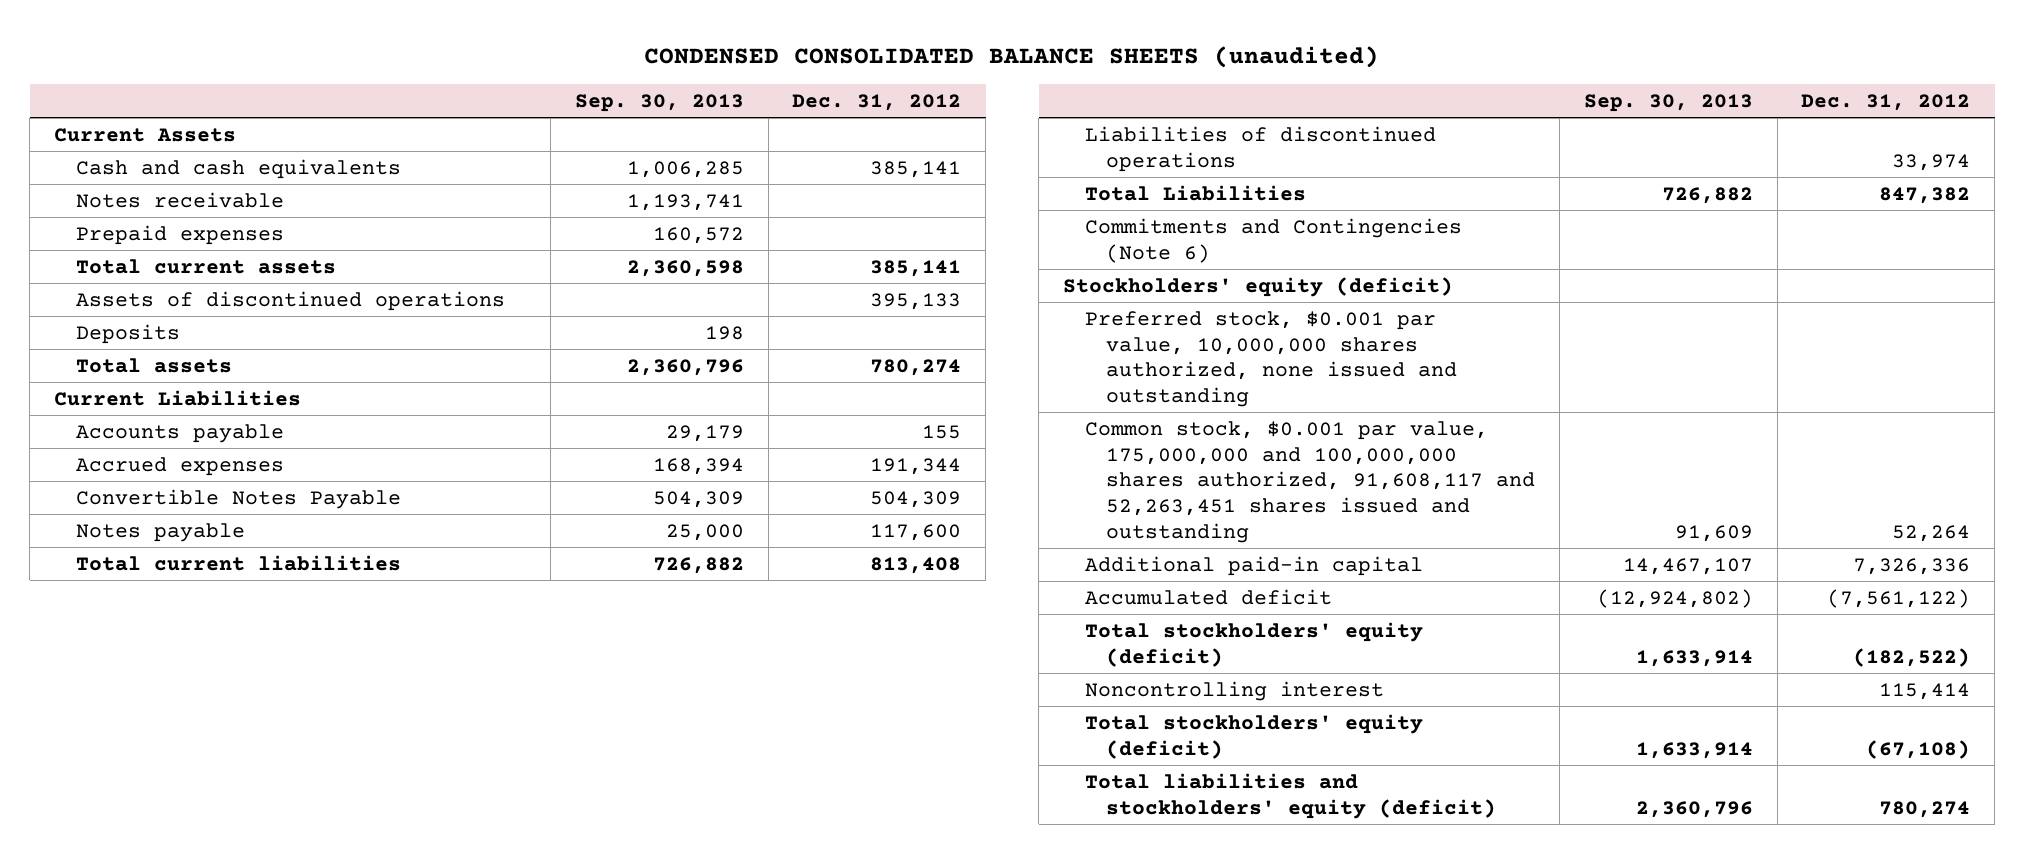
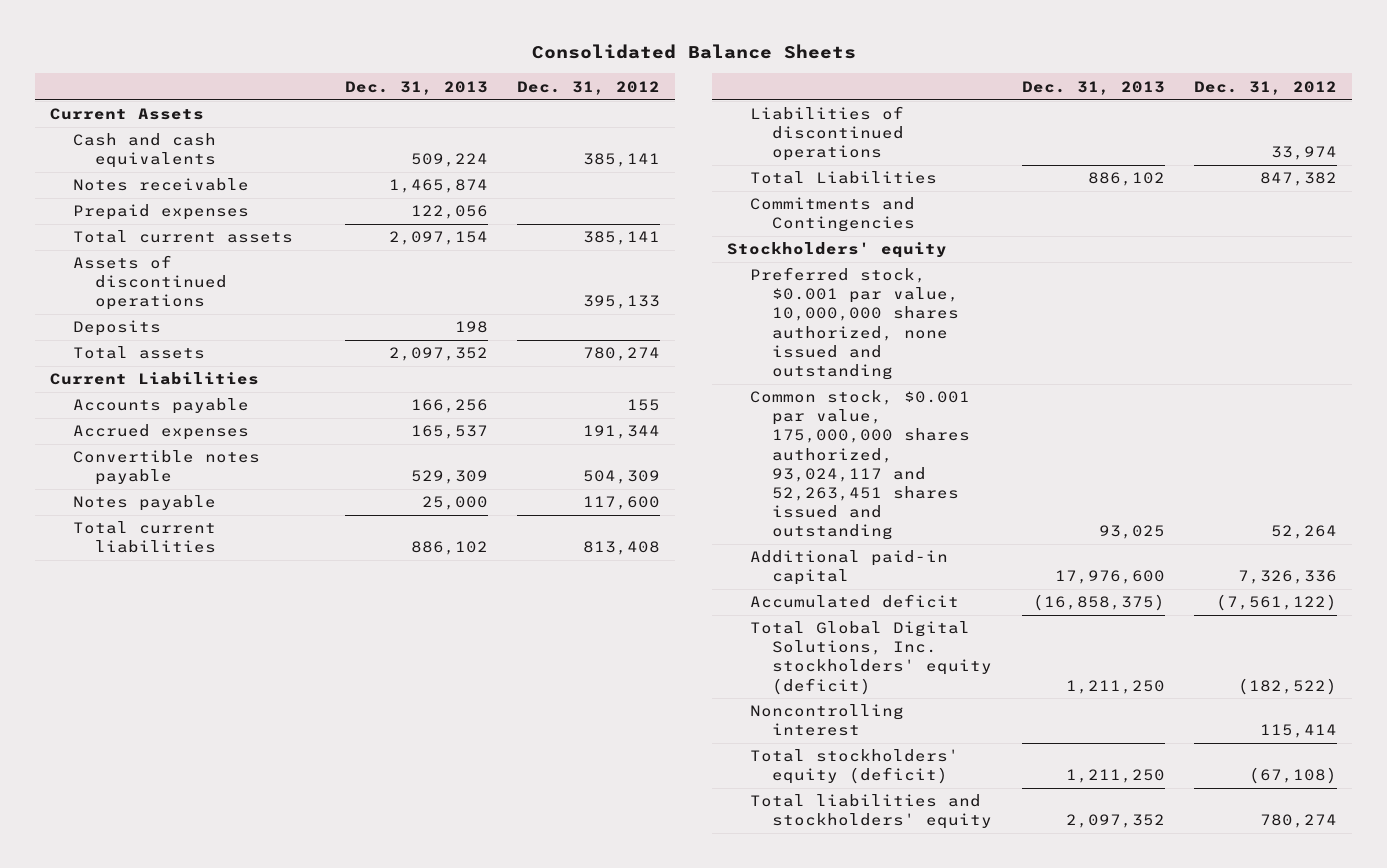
[644,45,1380,68] CONDENSED CONSOLIDATED BALANCE SHEETS (unaudited) -> [531,44,856,60] Consolidated Balance Sheets
[574,93,744,112] Sep. 30, 2013 -> none
none -> [344,80,488,95] Dec. 31, 2013
[75,488,401,509] Convertible Notes Payable -> [72,450,260,486] Convertible notes payable
[1084,217,1462,263] Commitments and Contingencies (Note 6) -> [749,197,916,233] Commitments and Contingencies
[1063,276,1454,297] Stockholders' equity (deficit) -> [727,242,948,259] Stockholders' equity
[1084,420,1536,543] Common stock, $0.001 par value, 175,000,000 and 100,000,000 shares authorized, 91,608,117 and 52,263,451 shares issued and outstanding -> [749,390,971,540] Common stock, $0.001 par value, 175,000,000 shares authorized, 93,024,117 and 52,263,451 shares issued and outstanding
[1084,621,1423,667] Total stockholders' equity (deficit) -> [749,621,993,695] Total Global Digital Solutions, Inc. stockholders' equity (deficit)
[1084,772,1497,819] Total liabilities and stockholders' equity (deficit) -> [749,794,993,830] Total liabilities and stockholders' equity

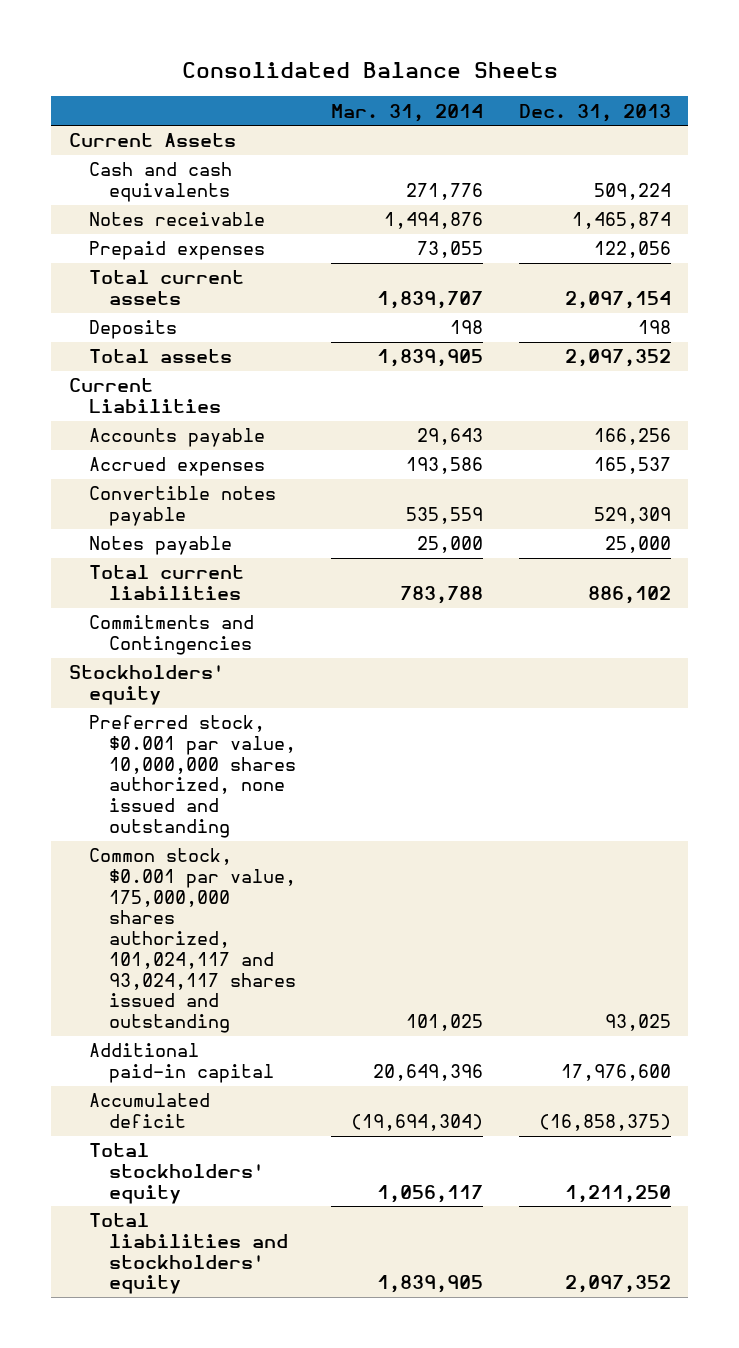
[517,80,661,95] Dec. 31, 2012 -> none
none -> [331,103,484,122] Mar. 31, 2014
[72,255,228,311] Assets of discontinued operations -> none
[749,106,905,162] Liabilities of discontinued operations -> none
[749,171,937,185] Total Liabilities -> none
[749,390,971,540] Common stock, $0.001 par value, 175,000,000 shares authorized, 93,024,117 and 52,263,451 shares issued and outstanding -> [88,848,296,1033] Common stock, $0.001 par value, 175,000,000 shares authorized, 101,024,117 and 93,024,117 shares issued and outstanding
[749,704,904,737] Noncontrolling interest -> none
[749,749,959,785] Total stockholders' equity (deficit) -> none
[749,621,993,695] Total Global Digital Solutions, Inc. stockholders' equity (deficit) -> [88,1143,264,1204] Total stockholders' equity

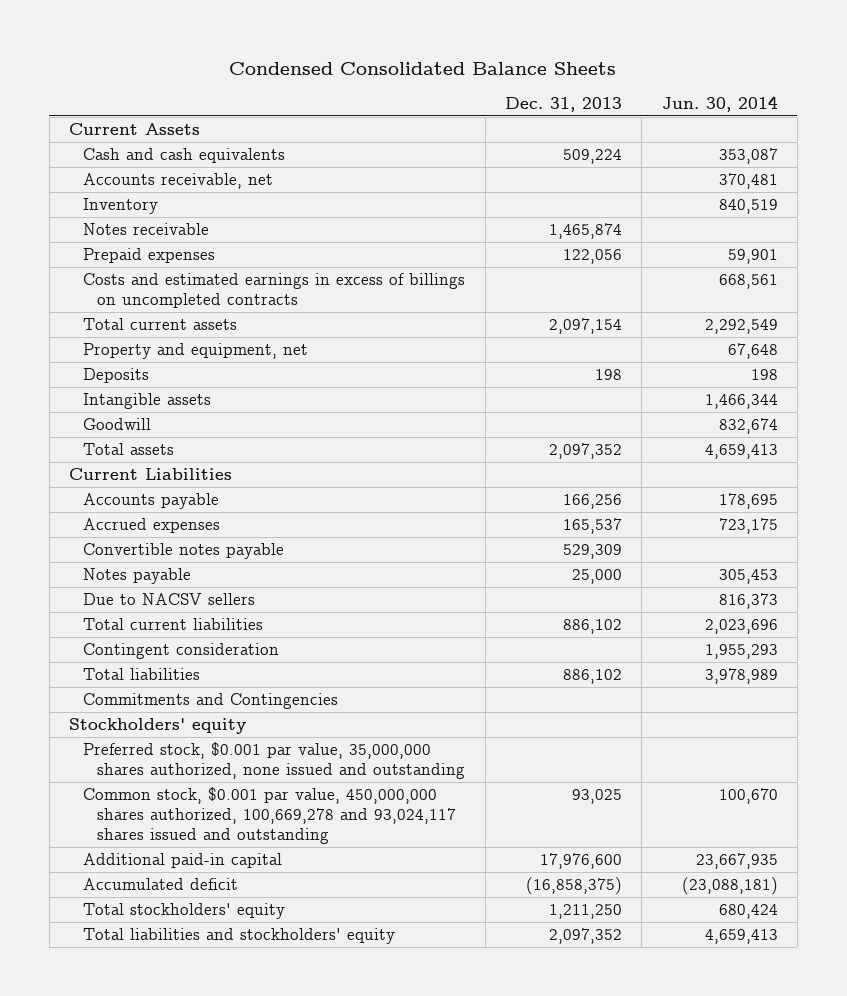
[181,62,558,79] Consolidated Balance Sheets -> [229,61,617,75] Condensed Consolidated Balance Sheets
[331,103,484,122] Mar. 31, 2014 -> none
none -> [661,96,778,113] Jun. 30, 2014
none -> [83,173,274,190] Accounts receivable, net
none -> [83,198,159,215] Inventory
none -> [83,273,466,308] Costs and estimated earnings in excess of billings on uncompleted contracts
none -> [83,343,309,360] Property and equipment, net
none -> [83,393,212,410] Intangible assets
none -> [83,418,152,431] Goodwill
none -> [83,593,256,606] Due to NACSV sellers
none -> [83,643,280,660] Contingent consideration
none -> [83,668,201,681] Total liabilities
[88,715,296,838] Preferred stock, $0.001 par value, 10,000,000 shares authorized, none issued and outstanding -> [83,742,466,779] Preferred stock, $0.001 par value, 35,000,000 shares authorized, none issued and outstanding
[88,848,296,1033] Common stock, $0.001 par value, 175,000,000 shares authorized, 101,024,117 and 93,024,117 shares issued and outstanding -> [83,787,457,844] Common stock, $0.001 par value, 450,000,000 shares authorized, 100,669,278 and 93,024,117 shares issued and outstanding

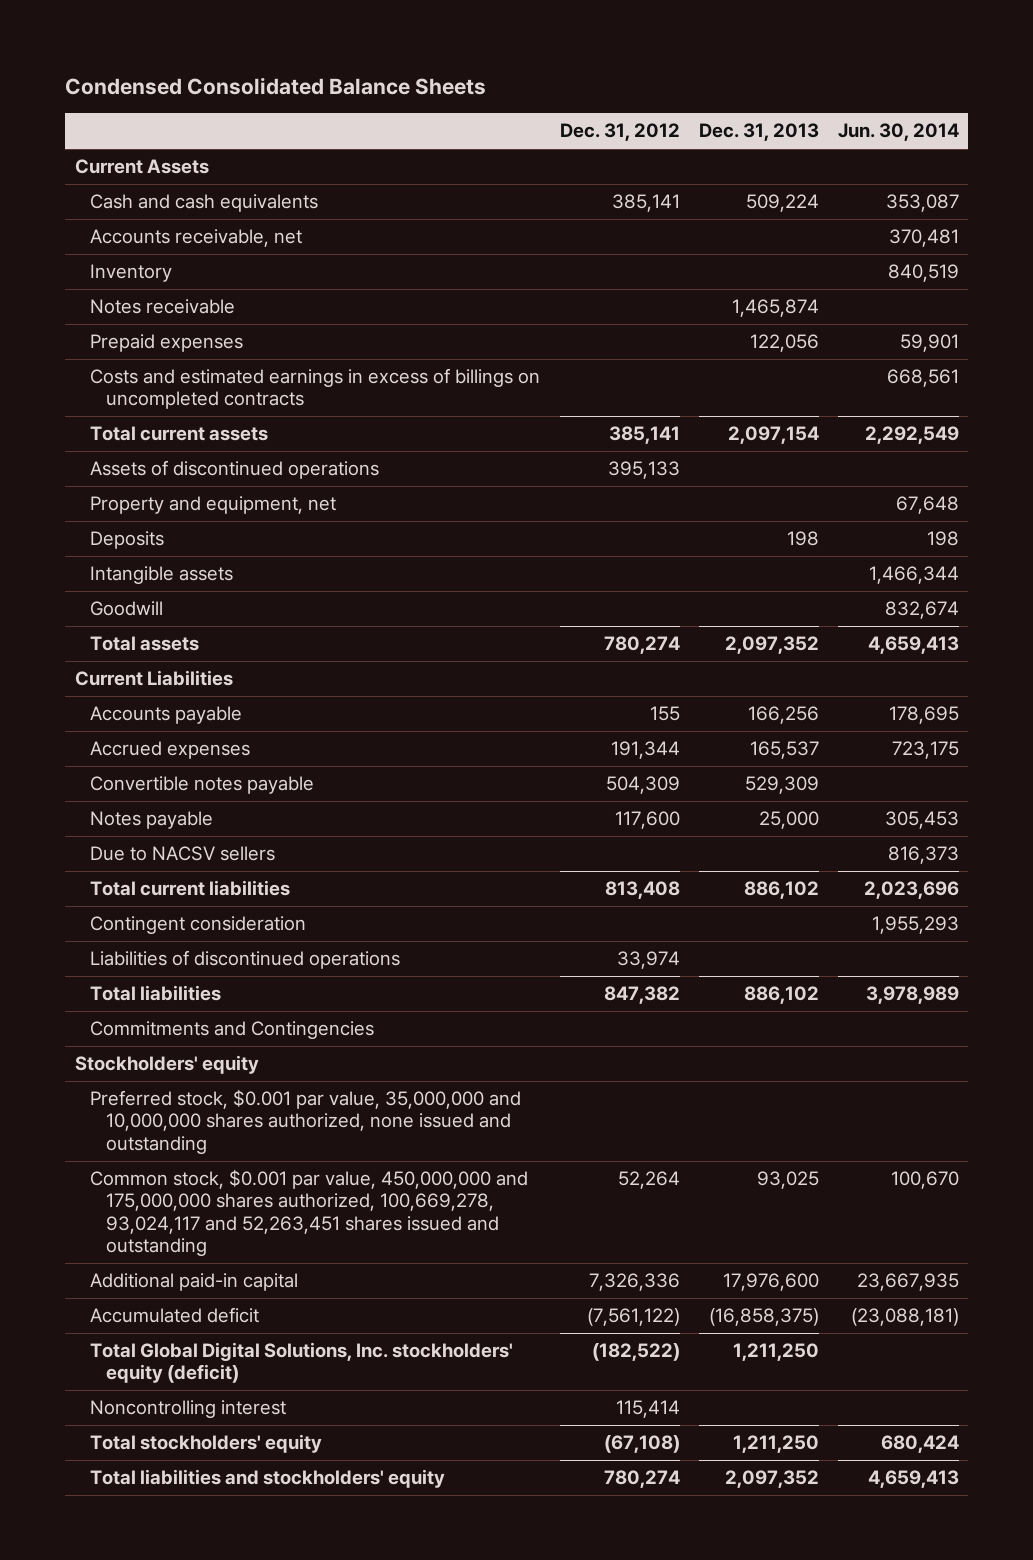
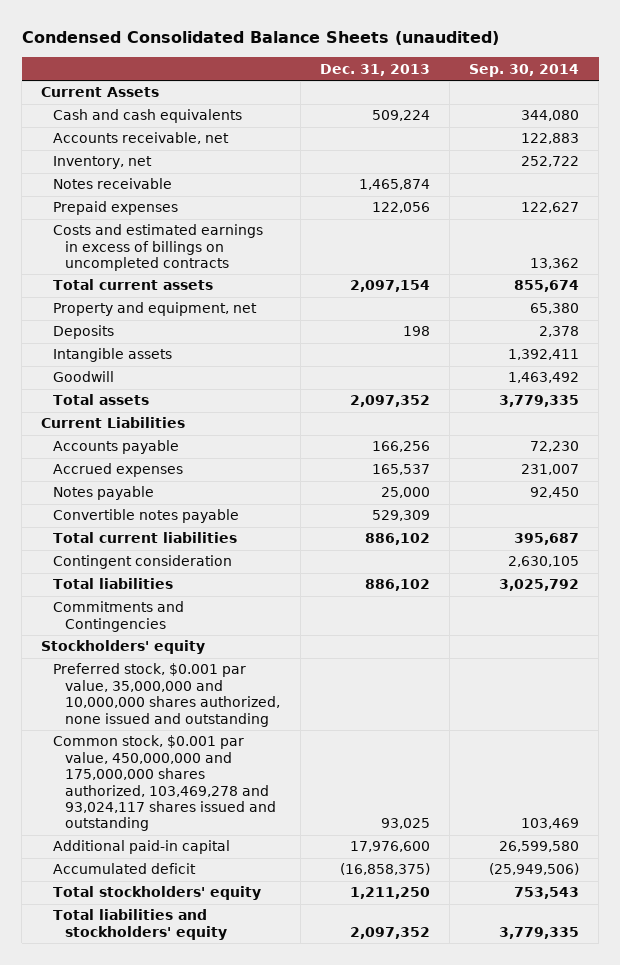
[65,77,487,96] Condensed Consolidated Balance Sheets -> [21,31,499,46] Condensed Consolidated Balance Sheets (unaudited)
[559,123,680,142] Dec. 31, 2012 -> none
[837,123,959,142] Jun. 30, 2014 -> none
none -> [469,63,580,77] Sep. 30, 2014
[90,264,173,283] Inventory -> [53,156,153,170] Inventory, net
[90,460,380,480] Assets of discontinued operations -> none
[90,846,276,862] Due to NACSV sellers -> none
[90,776,315,795] Convertible notes payable -> [53,509,240,524] Convertible notes payable
[90,950,401,970] Liabilities of discontinued operations -> none
[90,1169,529,1256] Common stock, $0.001 par value, 450,000,000 and 175,000,000 shares authorized, 100,669,278, 93,024,117 and 52,263,451 shares issued and outstanding -> [53,735,277,832] Common stock, $0.001 par value, 450,000,000 and 175,000,000 shares authorized, 103,469,278 and 93,024,117 shares issued and outstanding
[90,1342,514,1384] Total Global Digital Solutions, Inc. stockholders' equity (deficit) -> none
[90,1400,287,1419] Noncontrolling interest -> none

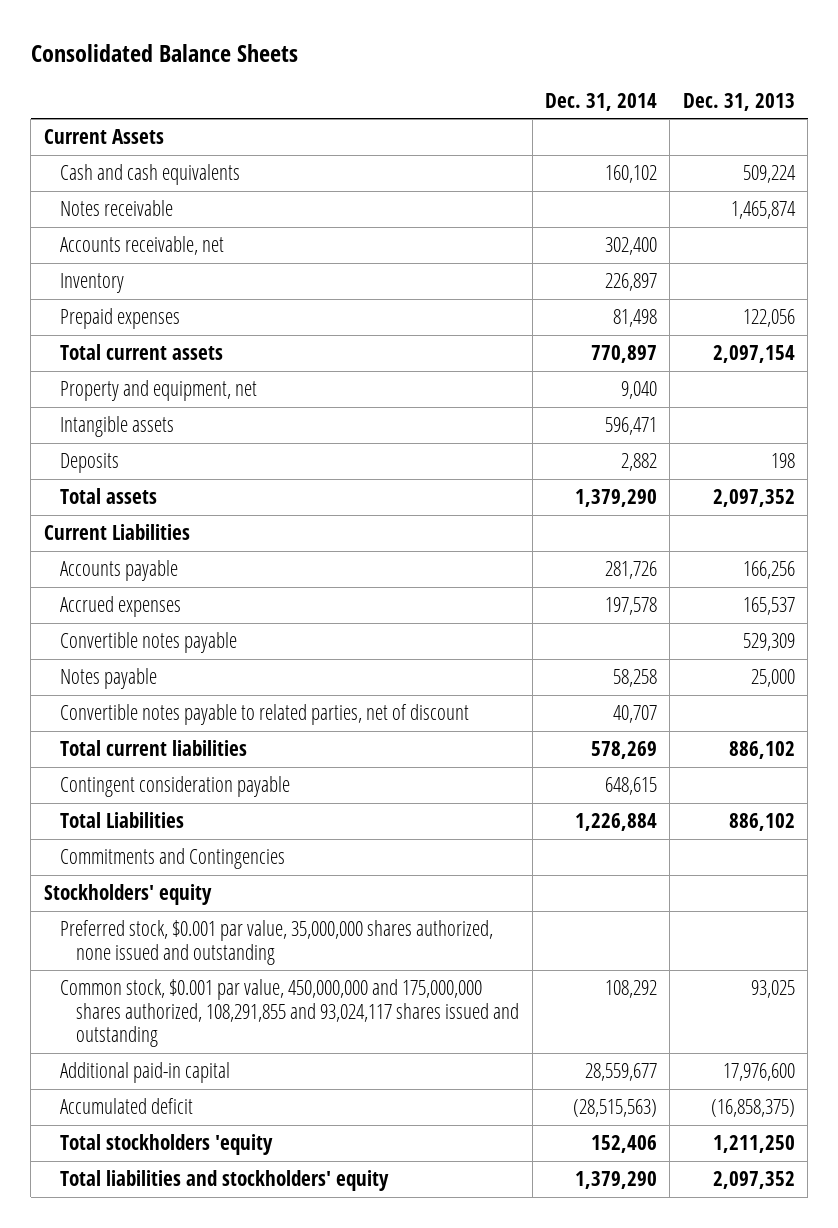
[21,31,499,46] Condensed Consolidated Balance Sheets (unaudited) -> [30,44,298,63] Consolidated Balance Sheets
[469,63,580,77] Sep. 30, 2014 -> none
none -> [545,92,658,111] Dec. 31, 2014
[53,156,153,170] Inventory, net -> none
[53,132,230,145] Accounts receivable, net -> [59,236,224,256] Accounts receivable, net
none -> [59,273,124,294] Inventory
[53,224,264,272] Costs and estimated earnings in excess of billings on uncompleted contracts -> none
[53,371,115,383] Goodwill -> none
[53,325,115,340] Deposits -> [59,453,119,474] Deposits
[53,486,155,501] Notes payable -> [59,668,157,690] Notes payable
none -> [59,704,469,726] Convertible notes payable to related parties, net of discount
[53,555,233,570] Contingent consideration -> [59,776,290,798] Contingent consideration payable
[53,578,174,590] Total liabilities -> [59,812,184,829] Total Liabilities
[53,663,281,727] Preferred stock, $0.001 par value, 35,000,000 and 10,000,000 shares authorized, none issued and outstanding -> [59,920,493,965] Preferred stock, $0.001 par value, 35,000,000 shares authorized, none issued and outstanding
[53,735,277,832] Common stock, $0.001 par value, 450,000,000 and 175,000,000 shares authorized, 103,469,278 and 93,024,117 shares issued and outstanding -> [59,979,520,1048] Common stock, $0.001 par value, 450,000,000 and 175,000,000 shares authorized, 108,291,855 and 93,024,117 shares issued and outstanding
[53,886,262,901] Total stockholders' equity -> [59,1134,273,1156] Total stockholders 'equity

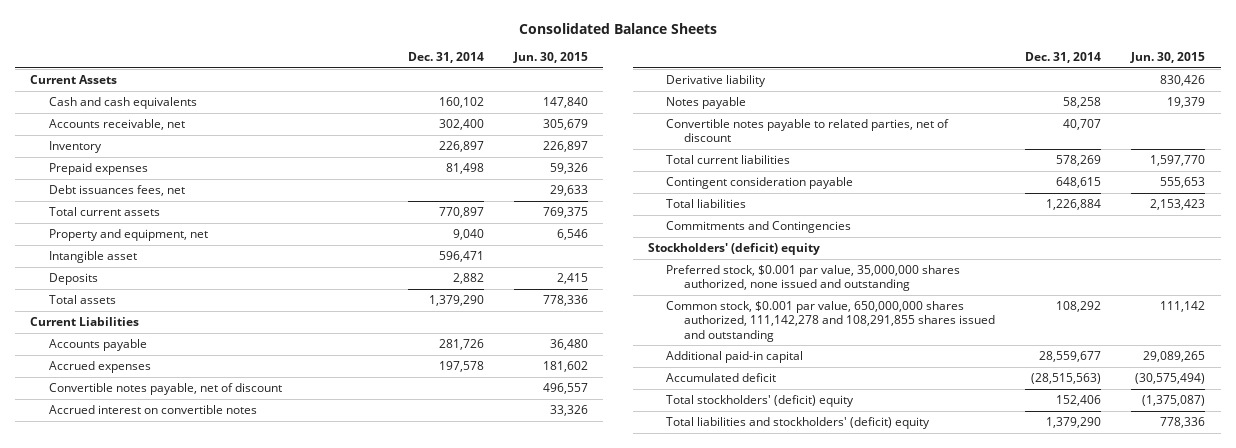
[682,92,795,111] Dec. 31, 2013 -> none
none -> [513,51,589,63] Jun. 30, 2015
[59,200,173,217] Notes receivable -> none
none -> [48,185,185,197] Debt issuances fees, net
[59,416,174,438] Intangible assets -> [48,251,137,264] Intangible asset
[59,632,237,654] Convertible notes payable -> [48,383,282,396] Convertible notes payable, net of discount
none -> [48,405,257,415] Accrued interest on convertible notes
none -> [665,75,766,88] Derivative liability
[59,812,184,829] Total Liabilities -> [665,199,746,209] Total liabilities
[43,884,212,906] Stockholders' equity -> [647,243,820,256] Stockholders' (deficit) equity
[59,979,520,1048] Common stock, $0.001 par value, 450,000,000 and 175,000,000 shares authorized, 108,291,855 and 93,024,117 shares issued and outstanding -> [665,301,996,342] Common stock, $0.001 par value, 650,000,000 shares authorized, 111,142,278 and 108,291,855 shares issued and outstanding
[59,1134,273,1156] Total stockholders 'equity -> [665,395,854,408] Total stockholders' (deficit) equity
[59,1170,389,1192] Total liabilities and stockholders' equity -> [665,417,930,430] Total liabilities and stockholders' (deficit) equity

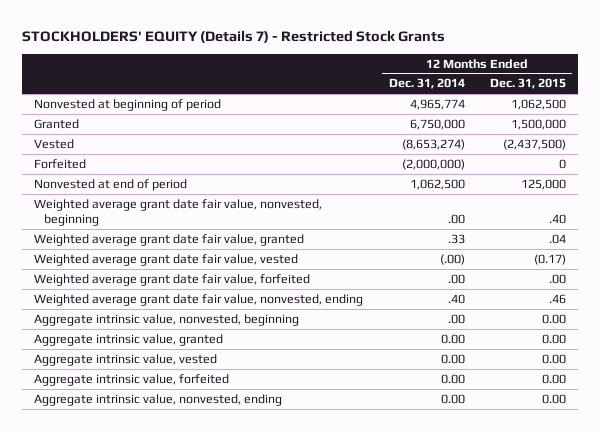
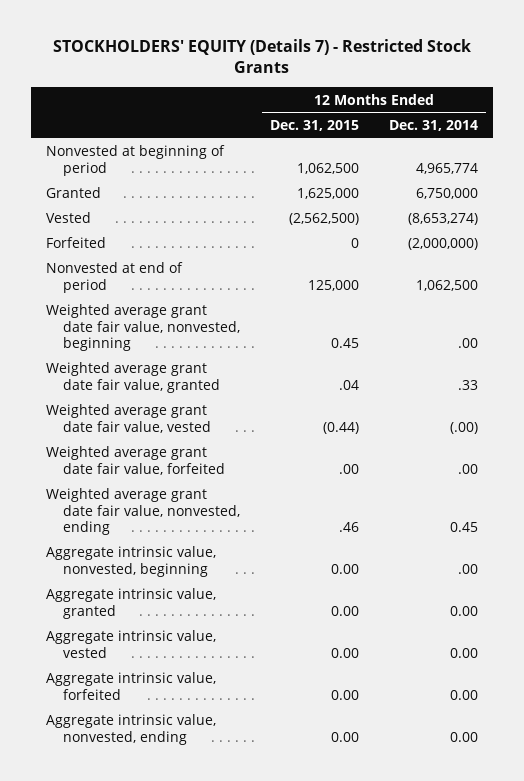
[510,118,566,130] 1,500,000 -> [297,188,360,200] 1,625,000
[502,138,566,150] (2,437,500) -> [289,213,360,226] (2,562,500)
[548,214,566,225] .40 -> [331,338,360,349] 0.45
[533,253,566,265] (0.17) -> [323,421,360,434] (0.44)
[447,293,465,304] .40 -> [450,522,479,533] 0.45

